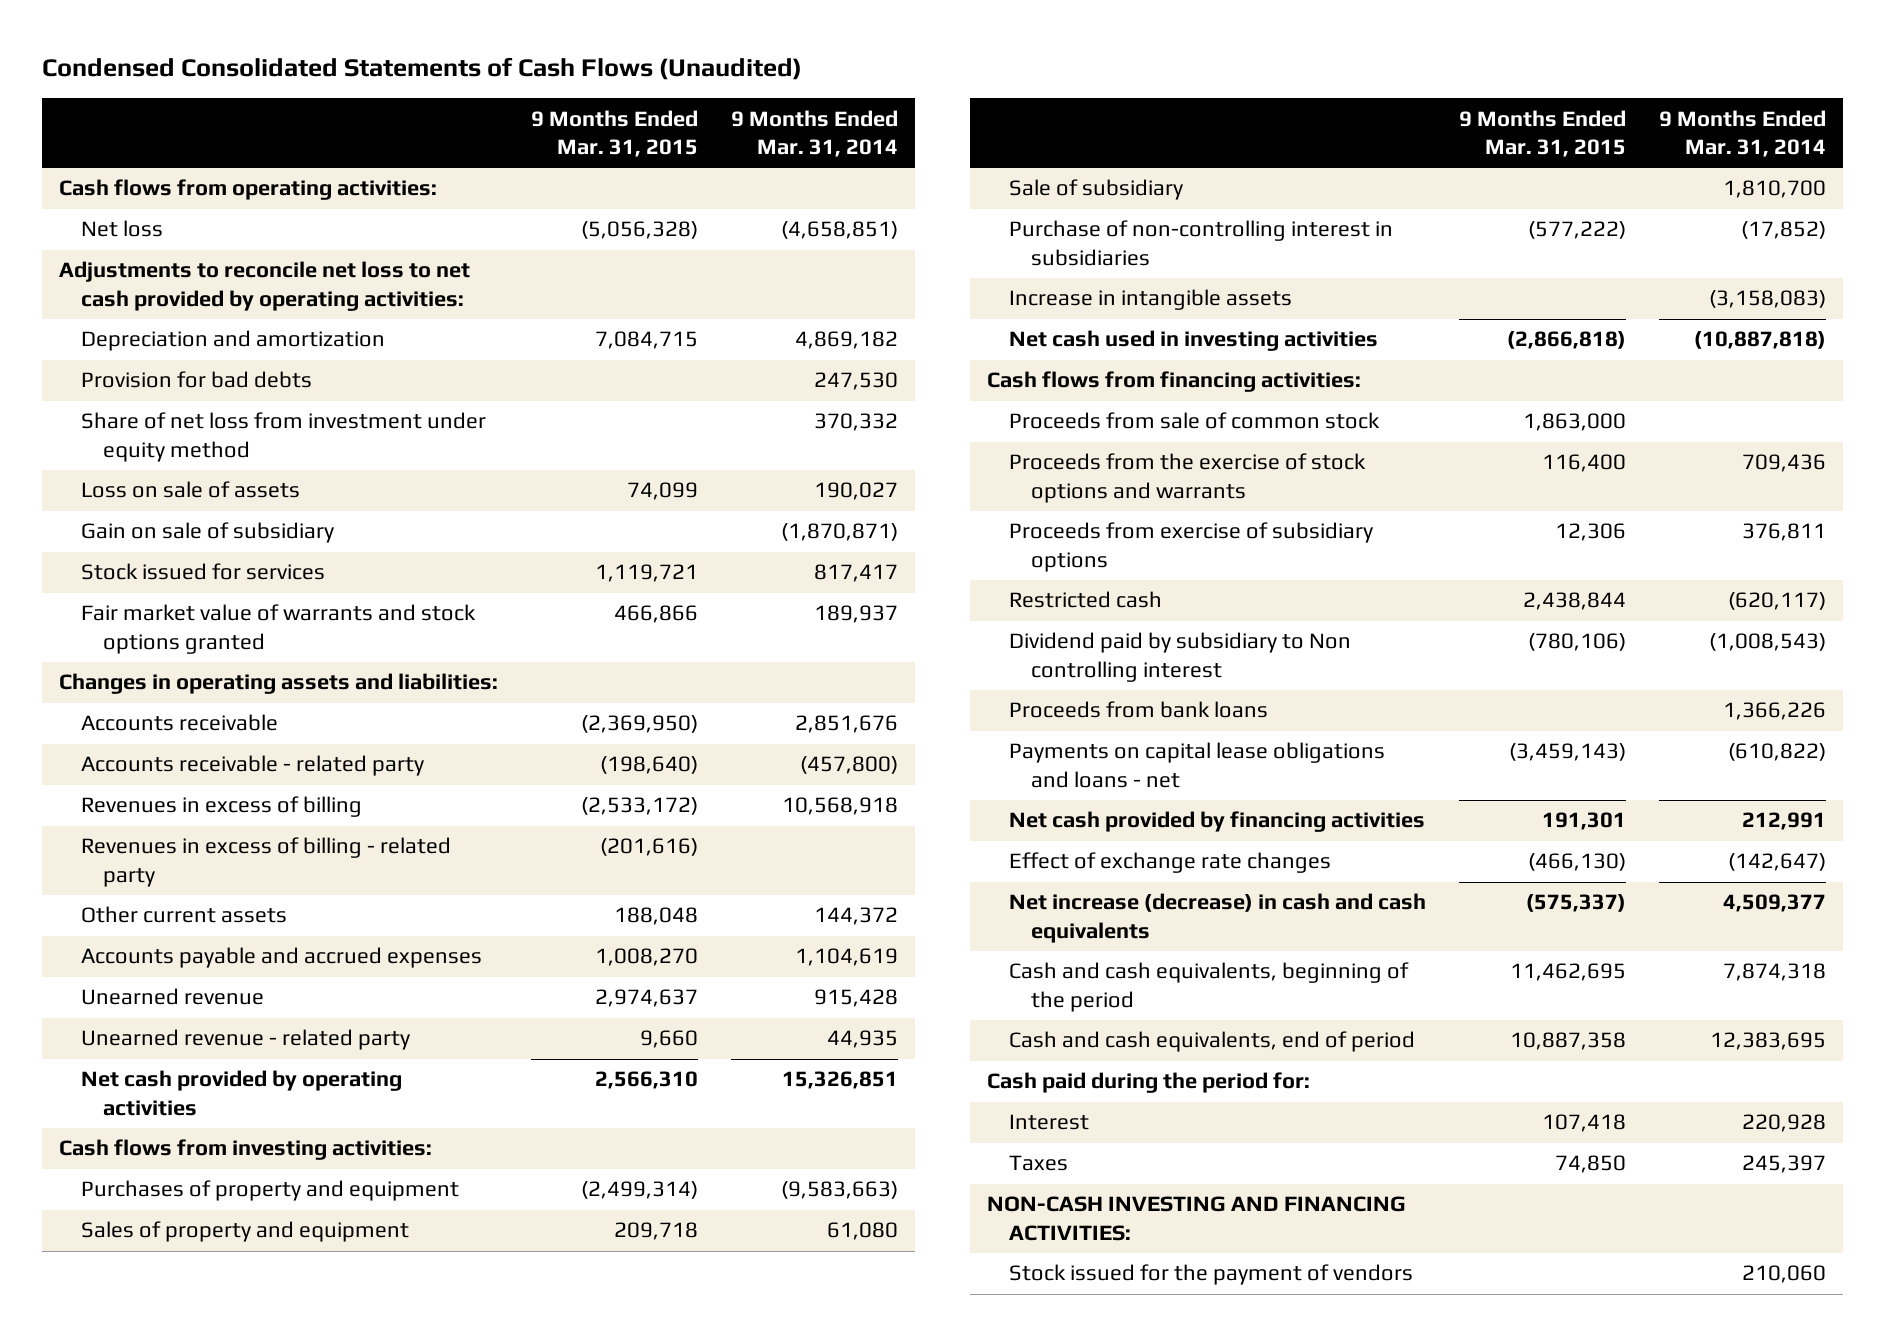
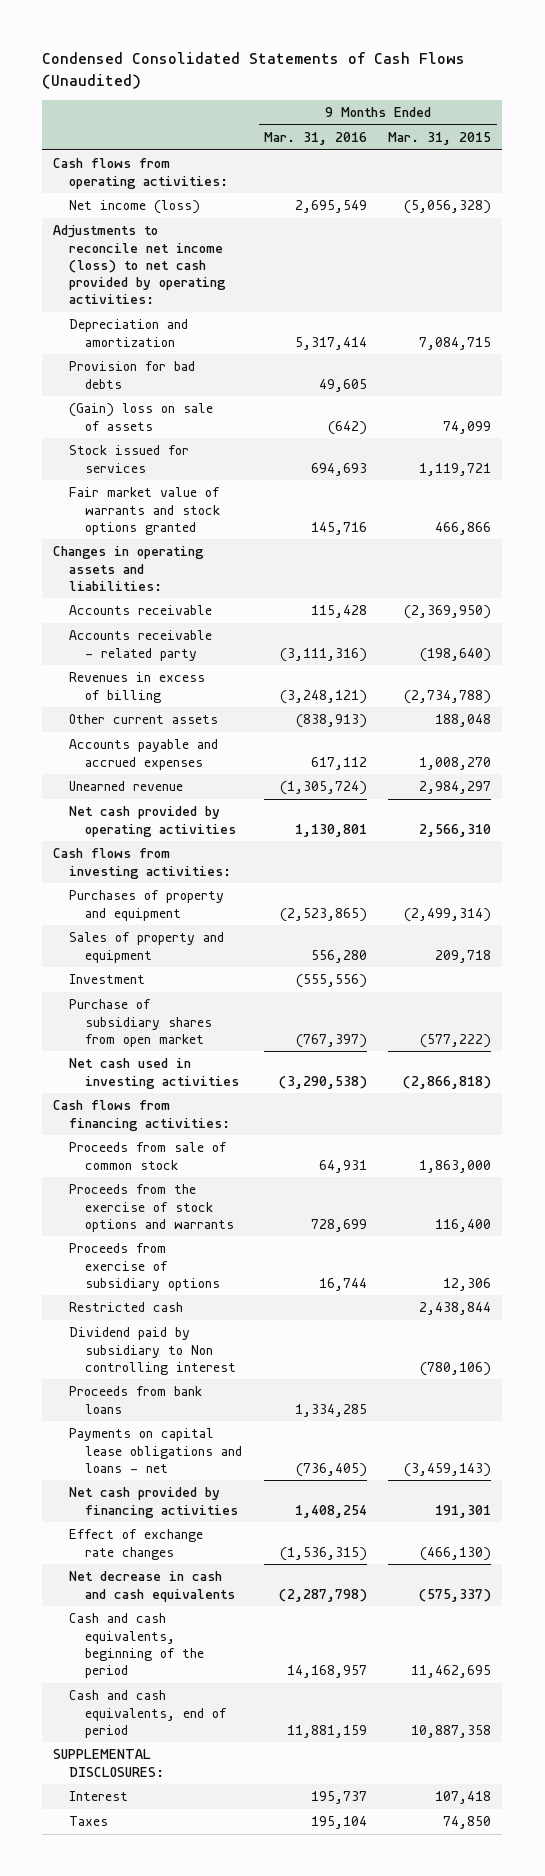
[731,109,899,158] 9 Months Ended Mar. 31, 2014 -> none
none -> [263,131,367,145] Mar. 31, 2016
[80,220,163,238] Net loss -> [69,200,201,215] Net income (loss)
[58,261,470,311] Adjustments to reconcile net loss to net cash provided by operating activities: -> [53,225,227,305] Adjustments to reconcile net income (loss) to net cash provided by operating activities:
[80,412,486,462] Share of net loss from investment under equity method -> none
[80,522,334,544] Gain on sale of subsidiary -> none
[80,481,300,499] Loss on sale of assets -> [69,403,214,431] (Gain) loss on sale of assets
[80,837,451,887] Revenues in excess of billing - related party -> none
[581,797,699,816] (2,533,172) -> [404,689,492,704] (2,734,788)
[80,1029,410,1051] Unearned revenue - related party -> none
[595,989,699,1008] 2,974,637 -> [419,781,492,795] 2,984,297
[1009,179,1184,201] Sale of subsidiary -> none
[1009,289,1293,311] Increase in intangible assets -> none
none -> [69,974,146,985] Investment
[1009,220,1394,266] Purchase of non-controlling interest in subsidiaries -> [69,999,213,1047] Purchase of subsidiary shares from open market
[1009,893,1427,943] Net increase (decrease) in cash and cash equivalents -> [69,1571,236,1602] Net decrease in cash and cash equivalents
[986,1072,1310,1094] Cash paid during the period for: -> none
none -> [53,1749,165,1777] SUPPLEMENTAL DISCLOSURES:
[986,1196,1406,1241] NON-CASH INVESTING AND FINANCING ACTIVITIES: -> none
[1009,1264,1414,1286] Stock issued for the payment of vendors -> none

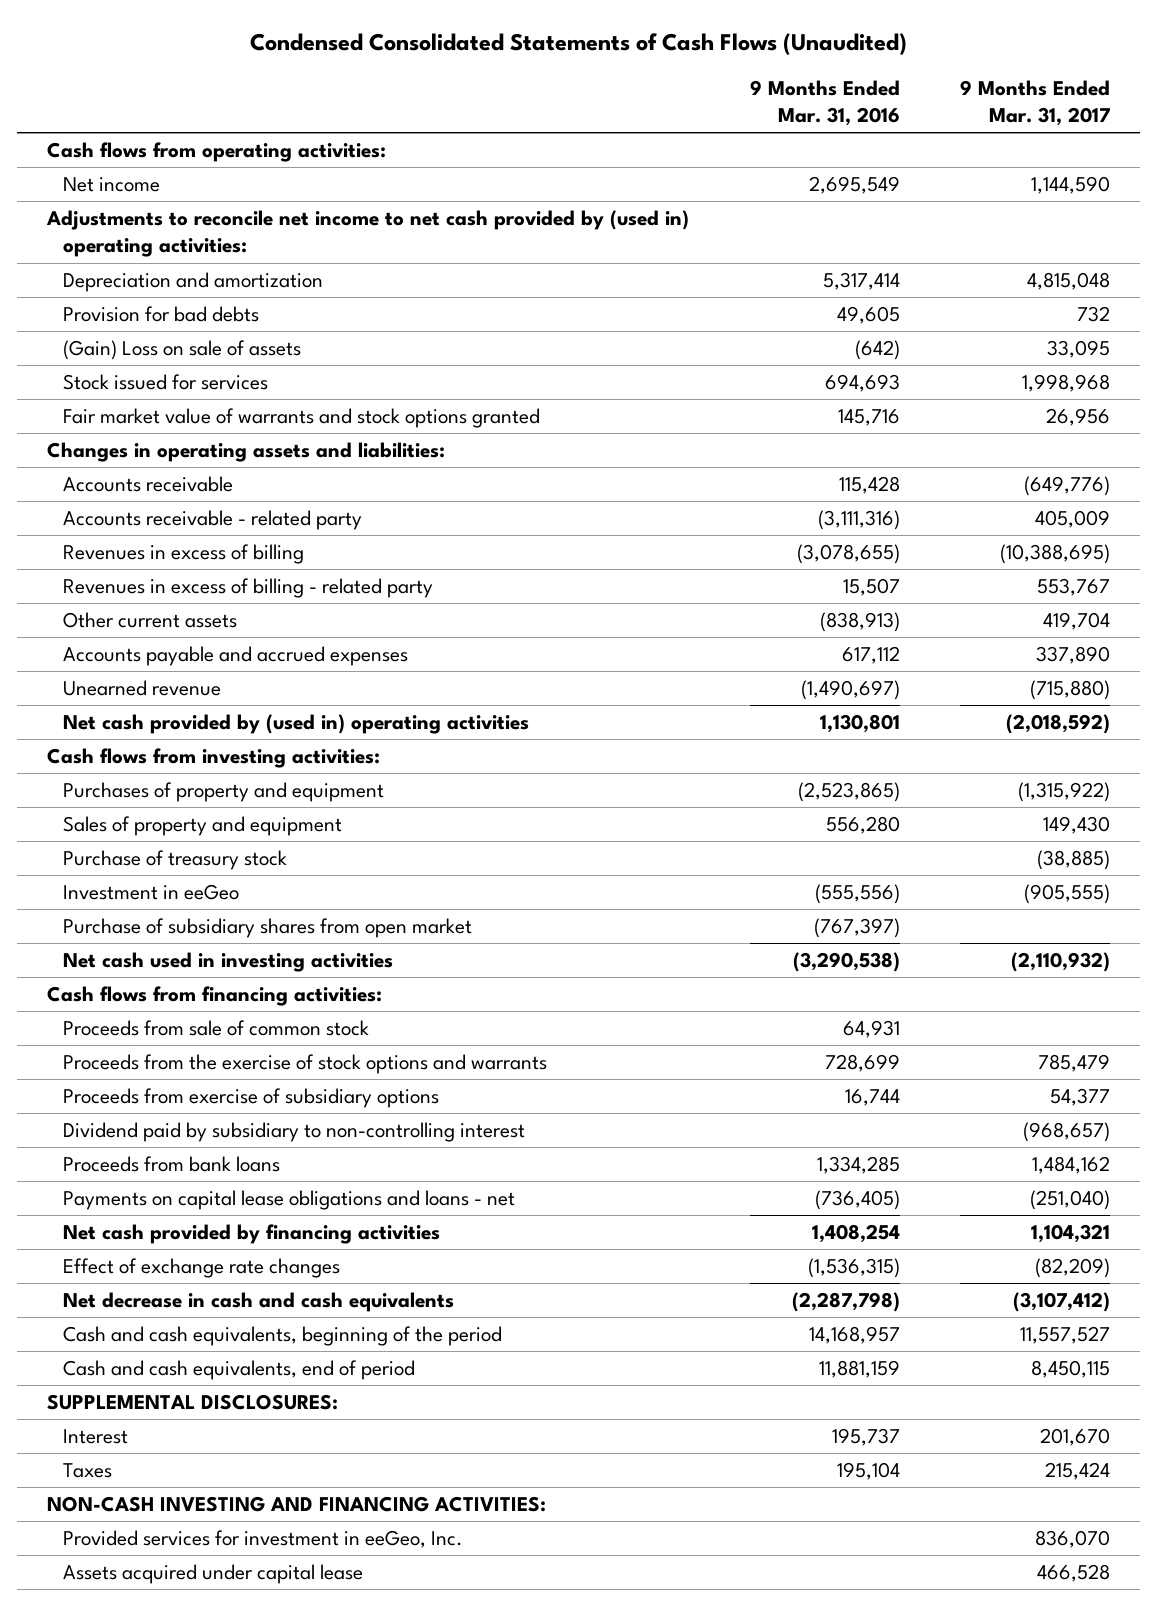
[388,131,492,145] Mar. 31, 2015 -> none
none -> [959,79,1110,127] 9 Months Ended Mar. 31, 2017
[69,200,201,215] Net income (loss) -> [62,177,160,193] Net income
[53,225,227,305] Adjustments to reconcile net income (loss) to net cash provided by operating activities: -> [46,210,690,258] Adjustments to reconcile net income to net cash provided by (used in) operating activities:
[69,403,214,431] (Gain) loss on sale of assets -> [62,340,301,361] (Gain) Loss on sale of assets
[279,689,367,704] (3,248,121) -> [796,544,900,565] (3,078,655)
none -> [62,578,433,599] Revenues in excess of billing - related party
[279,781,367,796] (1,305,724) -> [800,680,900,701] (1,490,697)
[69,806,237,837] Net cash provided by operating activities -> [62,714,529,735] Net cash provided by (used in) operating activities
none -> [62,850,287,871] Purchase of treasury stock
[69,974,146,985] Investment -> [62,884,239,901] Investment in eeGeo
[69,1302,184,1313] Restricted cash -> none
[69,1327,237,1375] Dividend paid by subsidiary to Non controlling interest -> [62,1122,525,1143] Dividend paid by subsidiary to non-controlling interest
none -> [47,1496,547,1513] NON-CASH INVESTING AND FINANCING ACTIVITIES:
none -> [62,1530,463,1549] Provided services for investment in eeGeo, Inc.
none -> [62,1564,363,1585] Assets acquired under capital lease

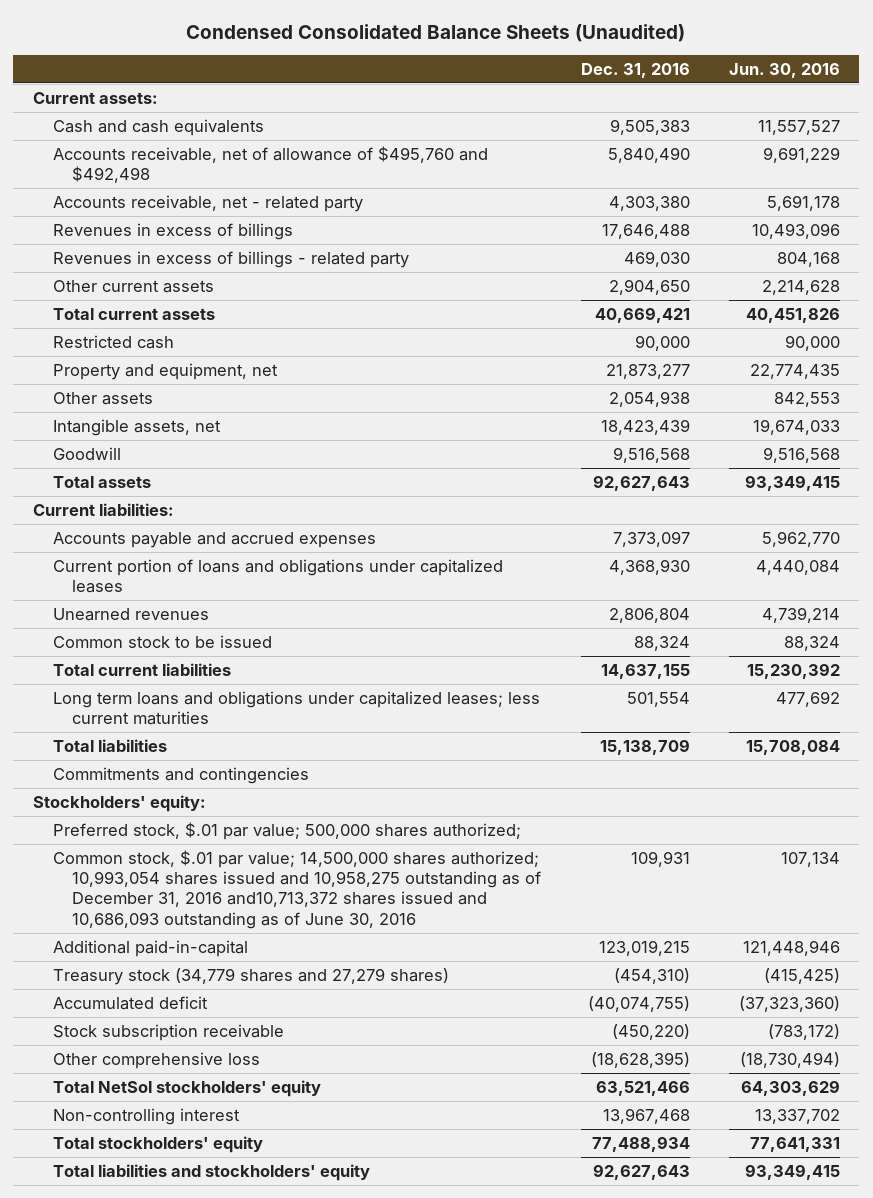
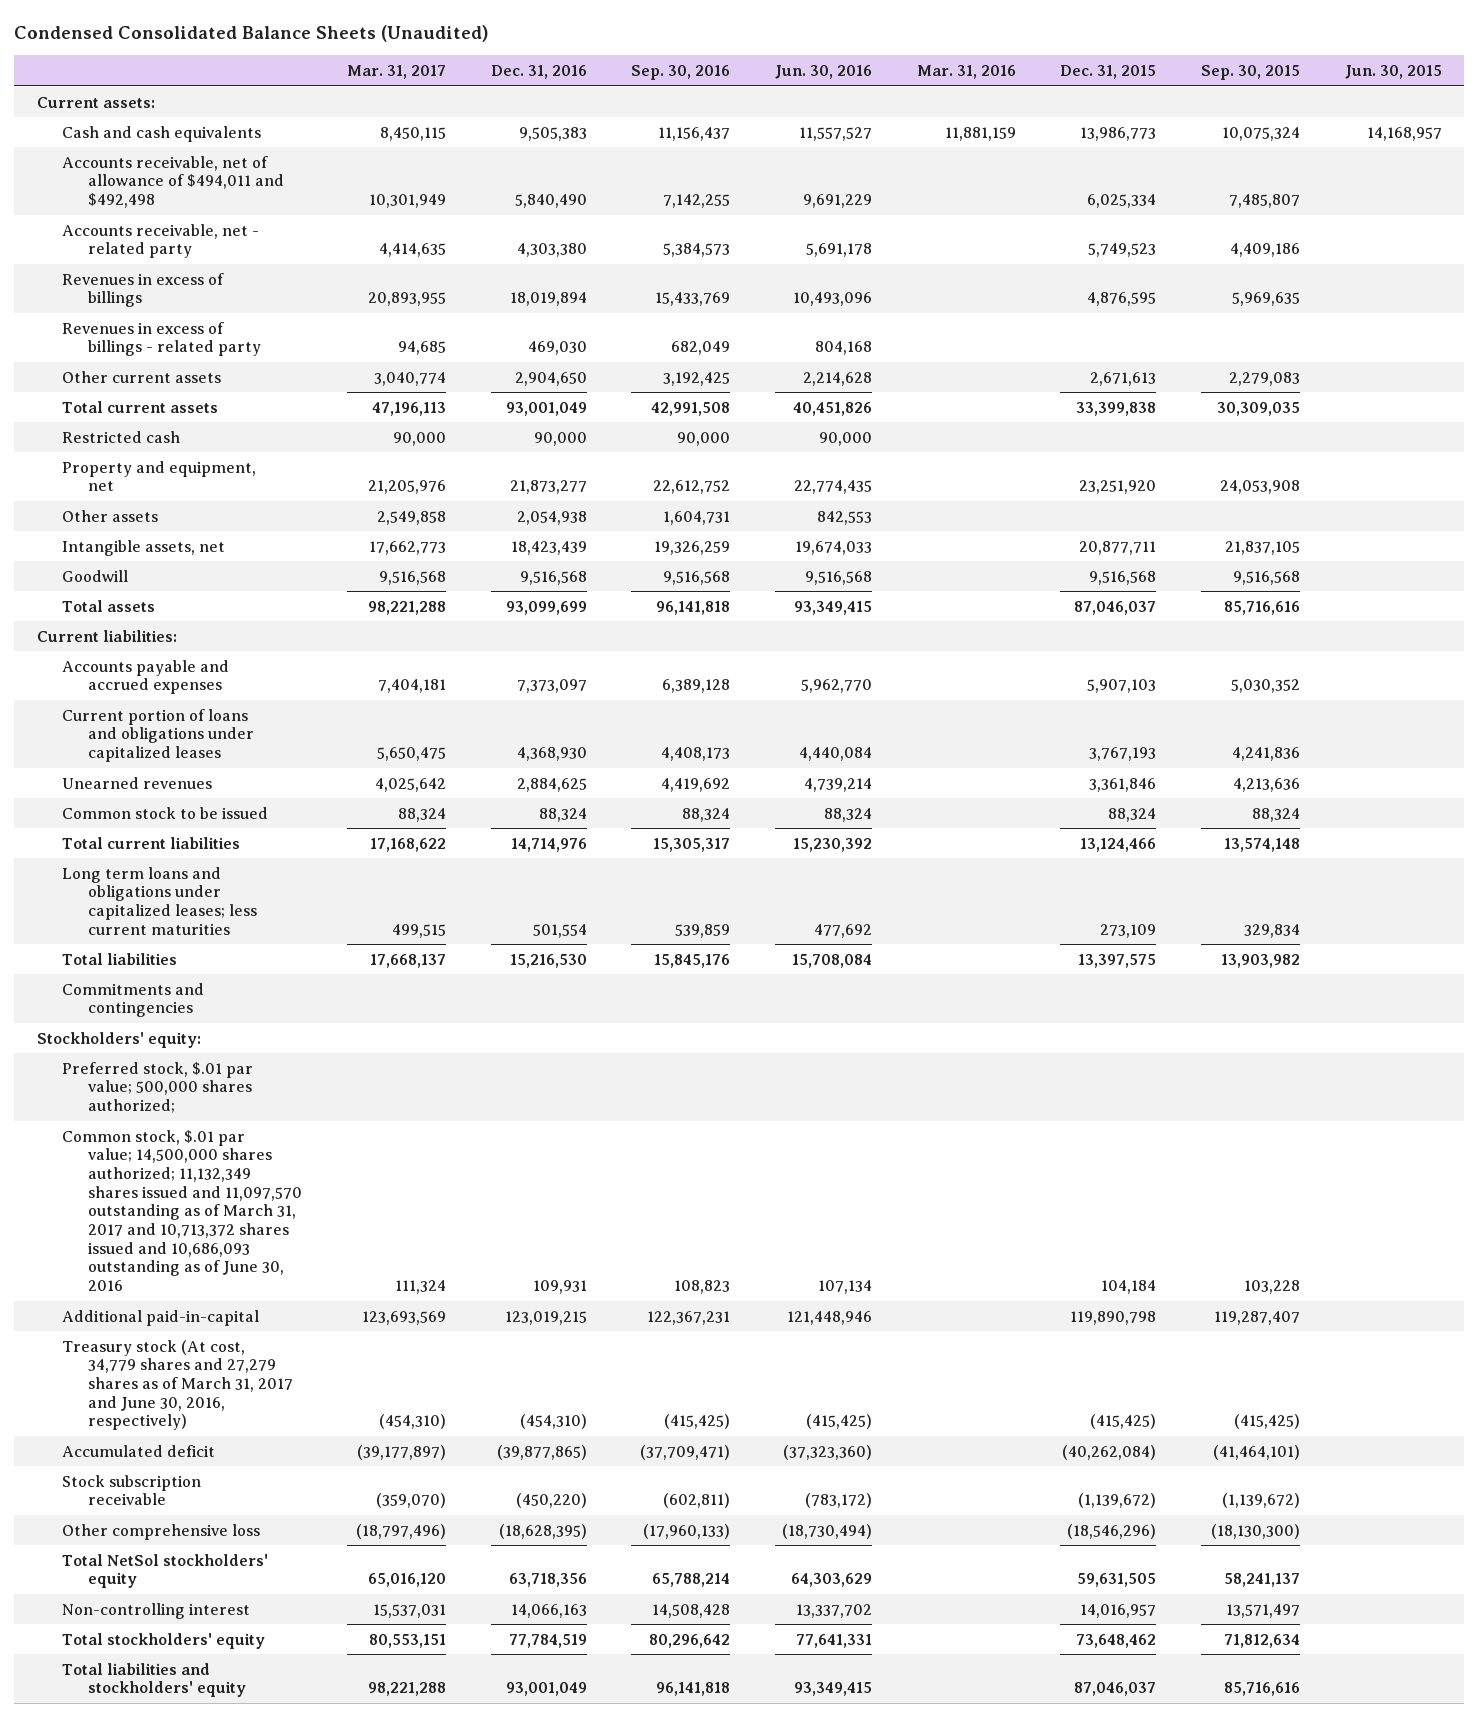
none -> [346,65,446,80] Mar. 31, 2017
none -> [631,65,731,81] Sep. 30, 2016
none -> [916,65,1016,80] Mar. 31, 2016
none -> [1060,65,1157,80] Dec. 31, 2015
none -> [1201,65,1301,81] Sep. 30, 2015
none -> [1344,65,1442,80] Jun. 30, 2015
[52,145,488,184] Accounts receivable, net of allowance of $495,760 and $492,498 -> [62,155,285,209] Accounts receivable, net of allowance of $494,011 and $492,498
[601,223,690,239] 17,646,488 -> [509,292,587,307] 18,019,894
[594,306,690,323] 40,669,421 -> [505,401,587,416] 93,001,049
[592,474,690,491] 92,627,643 -> [505,600,587,615] 93,099,699
[608,607,690,623] 2,806,804 -> [516,777,587,792] 2,884,625
[600,663,690,679] 14,637,155 -> [510,837,587,852] 14,714,976
[599,738,690,755] 15,138,709 -> [509,953,587,968] 15,216,530
[52,849,542,929] Common stock, $.01 par value; 14,500,000 shares authorized; 10,993,054 shares issued and 10,958,275 outstanding as of December 31, 2016 and10,713,372 shares issued and 10,686,093 outstanding as of June 30, 2016 -> [62,1129,303,1292] Common stock, $.01 par value; 14,500,000 shares authorized; 11,132,349 shares issued and 11,097,570 outstanding as of March 31, 2017 and 10,713,372 shares issued and 10,686,093 outstanding as of June 30, 2016
[52,967,449,985] Treasury stock (34,779 shares and 27,279 shares) -> [62,1339,294,1431] Treasury stock (At cost, 34,779 shares and 27,279 shares as of March 31, 2017 and June 30, 2016, respectively)
[587,995,690,1012] (40,074,755) -> [496,1444,587,1460] (39,877,865)
[595,1080,690,1096] 63,521,466 -> [508,1573,587,1588] 63,718,356
[602,1107,690,1124] 13,967,468 -> [510,1603,587,1618] 14,066,163
[591,1135,690,1152] 77,488,934 -> [508,1633,587,1648] 77,784,519
[592,1163,690,1180] 92,627,643 -> [505,1682,587,1697] 93,001,049

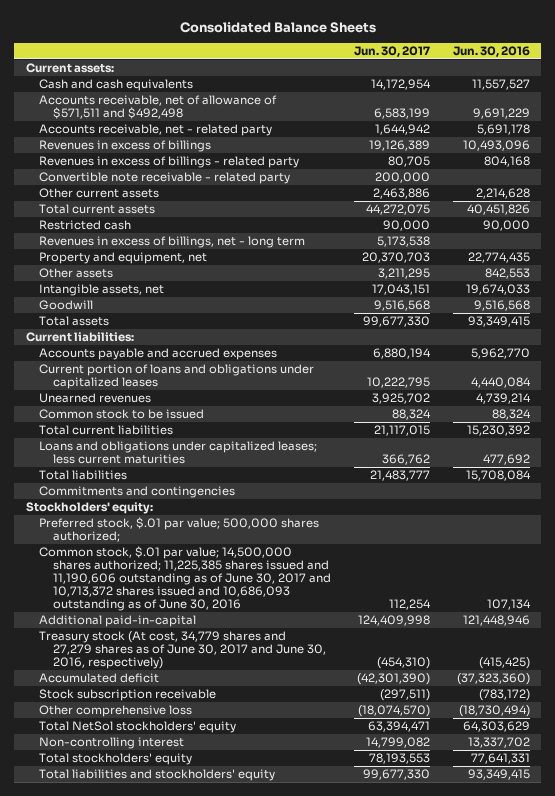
[14,25,490,43] Condensed Consolidated Balance Sheets (Unaudited) -> [179,21,376,33] Consolidated Balance Sheets
[346,65,446,80] Mar. 31, 2017 -> none
[490,65,587,80] Dec. 31, 2016 -> none
[631,65,731,81] Sep. 30, 2016 -> none
[916,65,1016,80] Mar. 31, 2016 -> none
[1060,65,1157,80] Dec. 31, 2015 -> none
[1201,65,1301,81] Sep. 30, 2015 -> none
[1344,65,1442,80] Jun. 30, 2015 -> none
none -> [353,46,430,58] Jun. 30, 2017
[62,155,285,209] Accounts receivable, net of allowance of $494,011 and $492,498 -> [39,95,278,120] Accounts receivable, net of allowance of $571,511 and $492,498
none -> [39,172,291,185] Convertible note receivable - related party
none -> [39,236,306,249] Revenues in excess of billings, net - long term
[62,866,258,935] Long term loans and obligations under capitalized leases; less current maturities -> [39,441,318,465] Loans and obligations under capitalized leases; less current maturities
[62,1129,303,1292] Common stock, $.01 par value; 14,500,000 shares authorized; 11,132,349 shares issued and 11,097,570 outstanding as of March 31, 2017 and 10,713,372 shares issued and 10,686,093 outstanding as of June 30, 2016 -> [39,546,331,612] Common stock, $.01 par value; 14,500,000 shares authorized; 11,225,385 shares issued and 11,190,606 outstanding as of June 30, 2017 and 10,713,372 shares issued and 10,686,093 outstanding as of June 30, 2016
[62,1339,294,1431] Treasury stock (At cost, 34,779 shares and 27,279 shares as of March 31, 2017 and June 30, 2016, respectively) -> [39,631,326,670] Treasury stock (At cost, 34,779 shares and 27,279 shares as of June 30, 2017 and June 30, 2016, respectively)

